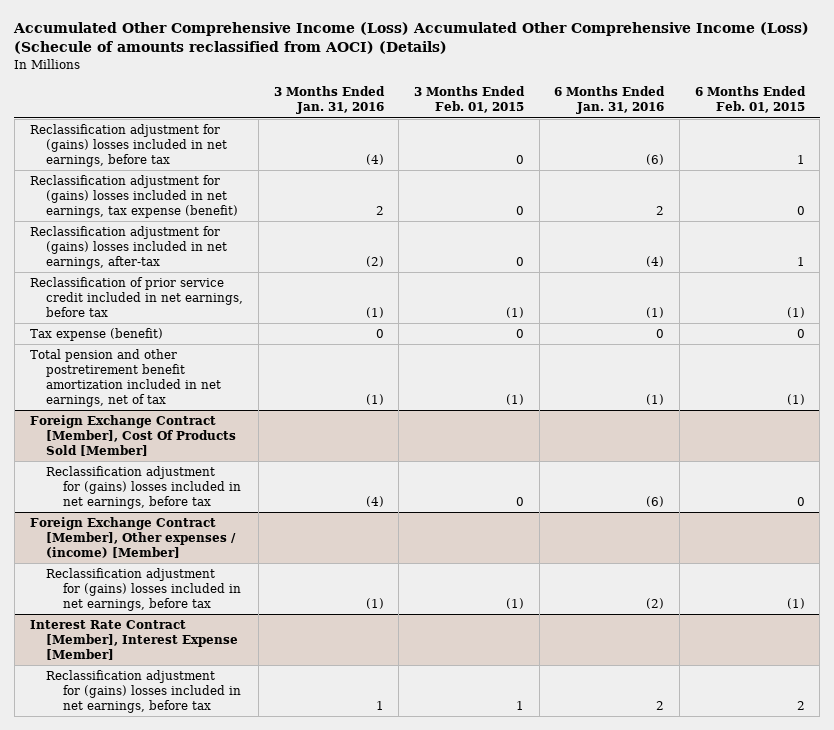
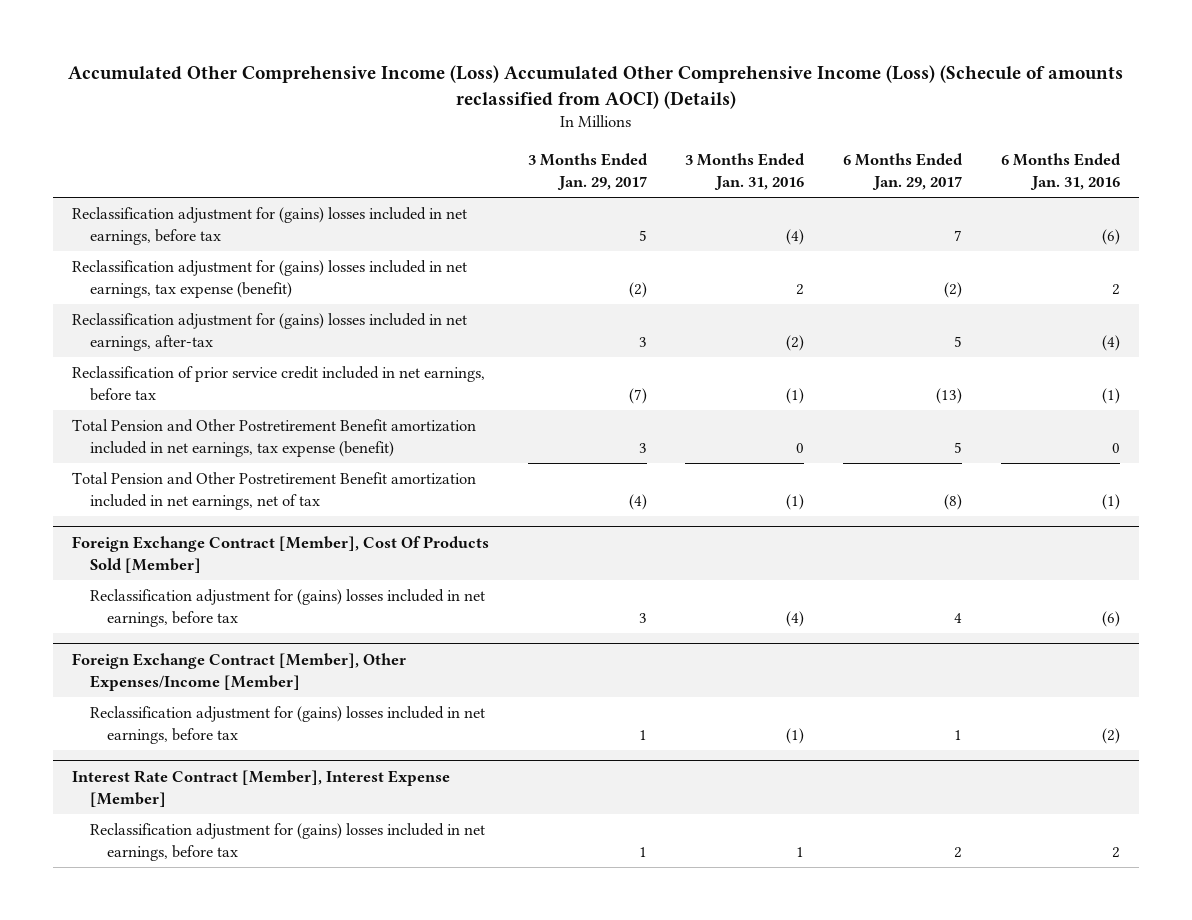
[413,86,525,114] 3 Months Ended Feb. 01, 2015 -> none
[694,86,806,114] 6 Months Ended Feb. 01, 2015 -> none
none -> [527,153,648,190] 3 Months Ended Jan. 29, 2017
none -> [842,153,963,190] 6 Months Ended Jan. 29, 2017
[29,328,163,342] Tax expense (benefit) -> [72,419,477,457] Total Pension and Other Postretirement Benefit amortization included in net earnings, tax expense (benefit)
[29,349,222,407] Total pension and other postretirement benefit amortization included in net earnings, net of tax -> [72,472,477,510] Total Pension and Other Postretirement Benefit amortization included in net earnings, net of tax
[29,517,237,559] Foreign Exchange Contract [Member], Other expenses / (income) [Member] -> [72,653,407,691] Foreign Exchange Contract [Member], Other Expenses/Income [Member]

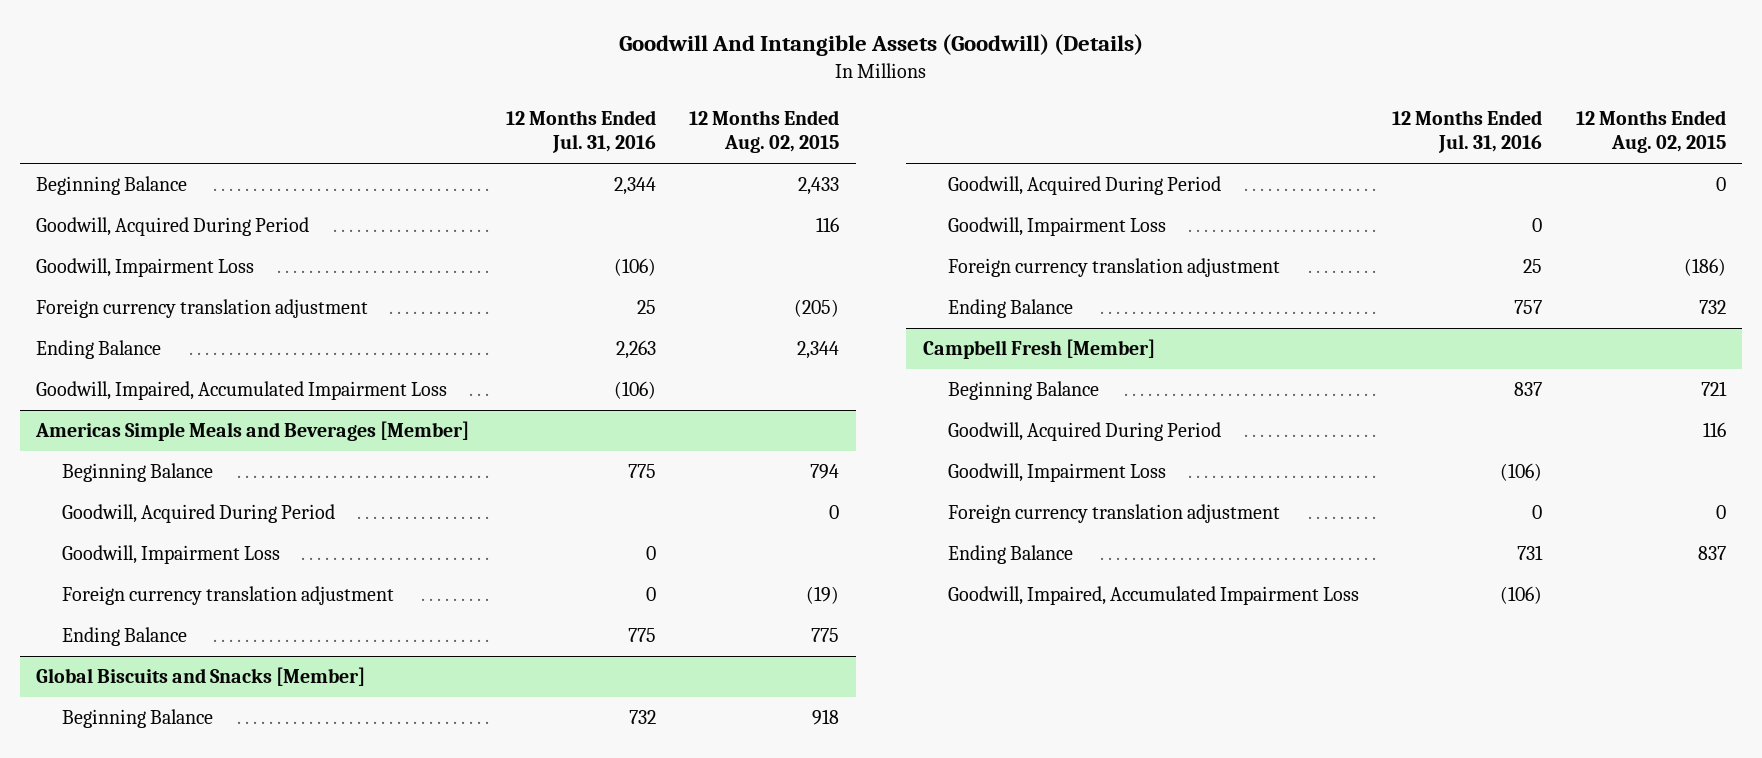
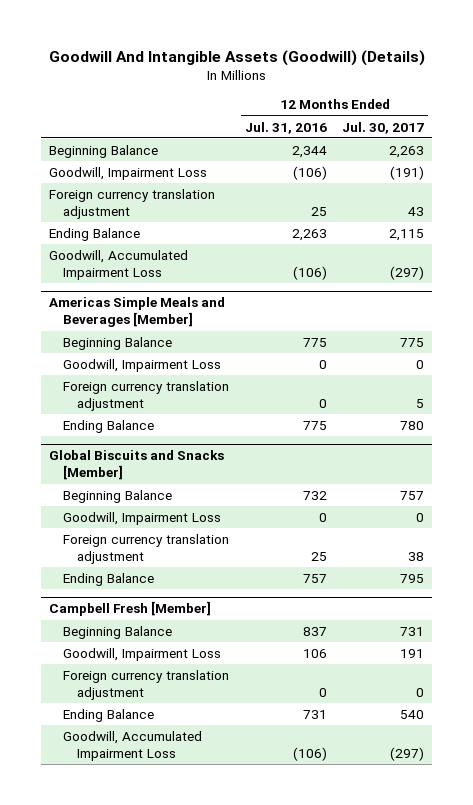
[689,109,840,154] 12 Months Ended Aug. 02, 2015 -> none
none -> [342,121,425,134] Jul. 30, 2017
[36,217,310,237] Goodwill, Acquired During Period -> none
[36,381,448,401] Goodwill, Impaired, Accumulated Impairment Loss -> [48,249,188,280] Goodwill, Accumulated Impairment Loss
[61,504,335,524] Goodwill, Acquired During Period -> none
[947,176,1221,196] Goodwill, Acquired During Period -> none
[947,422,1221,442] Goodwill, Acquired During Period -> none
[1500,463,1543,482] (106) -> [302,648,327,658] 106
[947,586,1359,606] Goodwill, Impaired, Accumulated Impairment Loss -> [62,730,202,761] Goodwill, Accumulated Impairment Loss

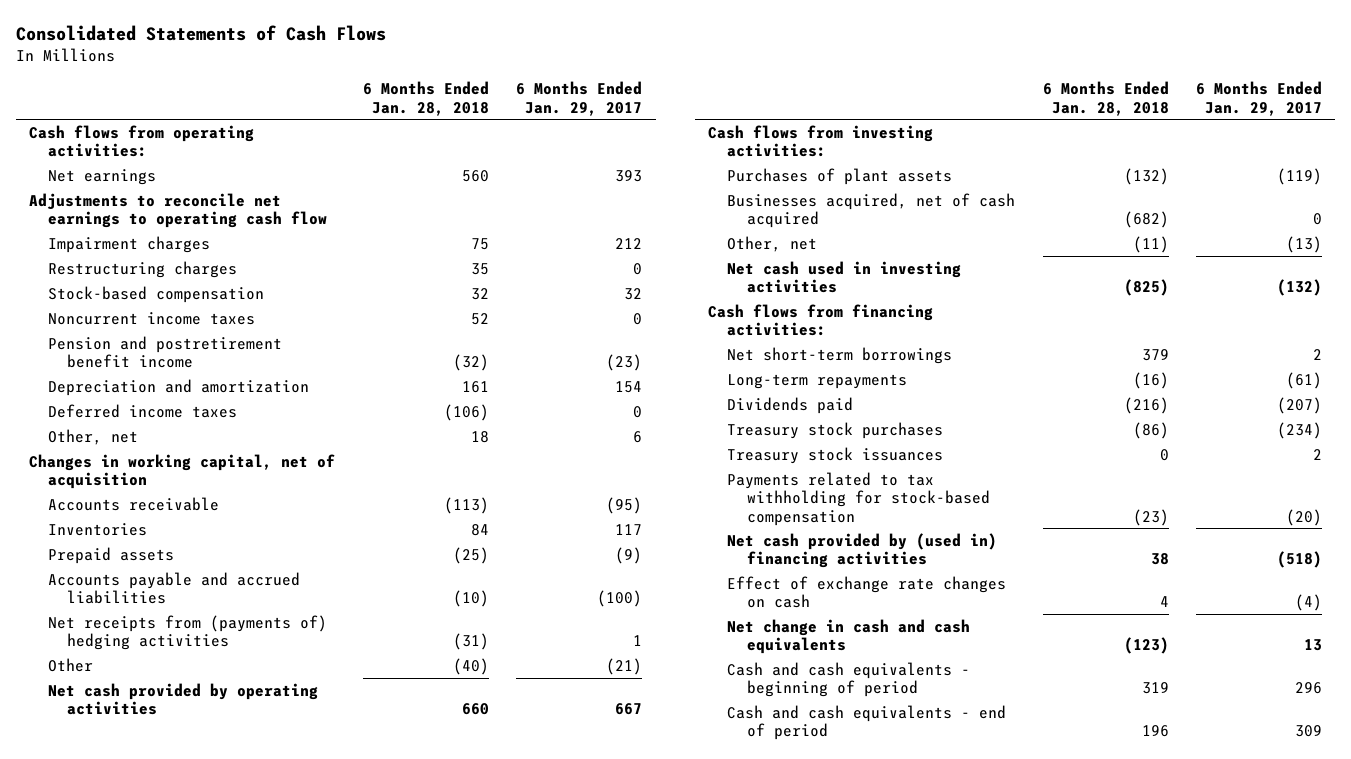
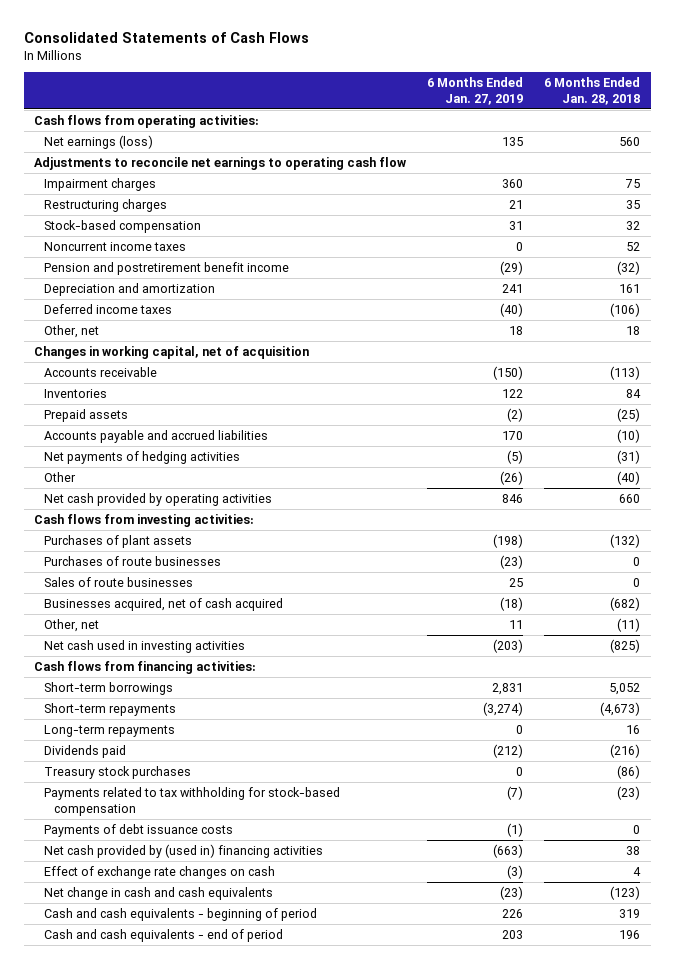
[516,81,643,116] 6 Months Ended Jan. 29, 2017 -> none
none -> [427,77,524,105] 6 Months Ended Jan. 27, 2019
[48,168,157,185] Net earnings -> [44,134,154,149] Net earnings (loss)
[48,614,328,651] Net receipts from (payments of) hedging activities -> [44,450,241,464] Net payments of hedging activities
none -> [44,555,222,566] Purchases of route businesses
none -> [44,576,194,587] Sales of route businesses
[727,346,953,364] Net short-term borrowings -> [44,681,174,695] Short-term borrowings
[1141,348,1169,361] 379 -> [609,682,641,695] 5,052
none -> [44,702,177,716] Short-term repayments
[1132,371,1169,389] (16) -> [626,724,641,734] 16
[727,446,944,464] Treasury stock issuances -> none
none -> [44,823,234,837] Payments of debt issuance costs

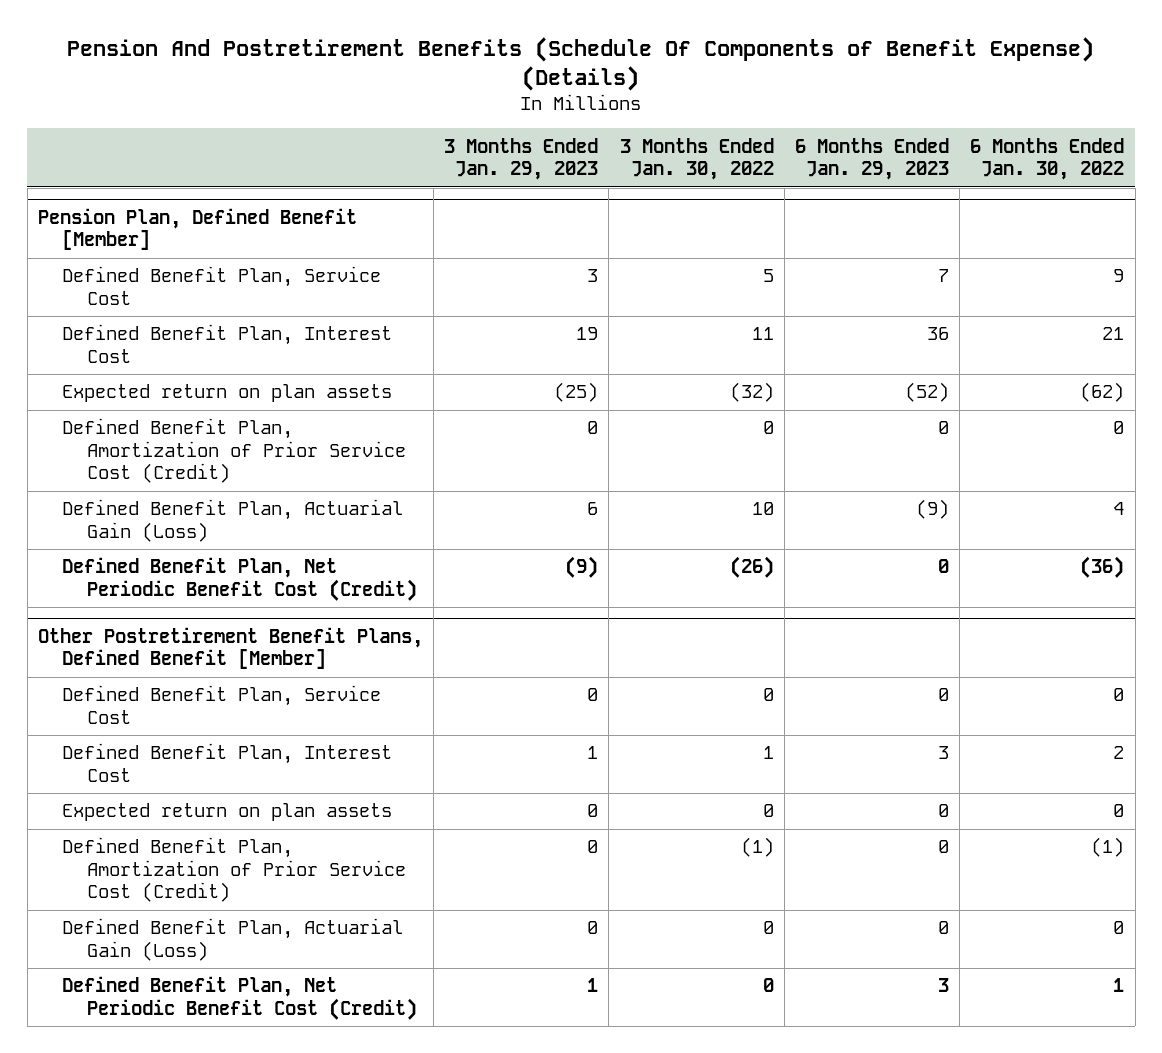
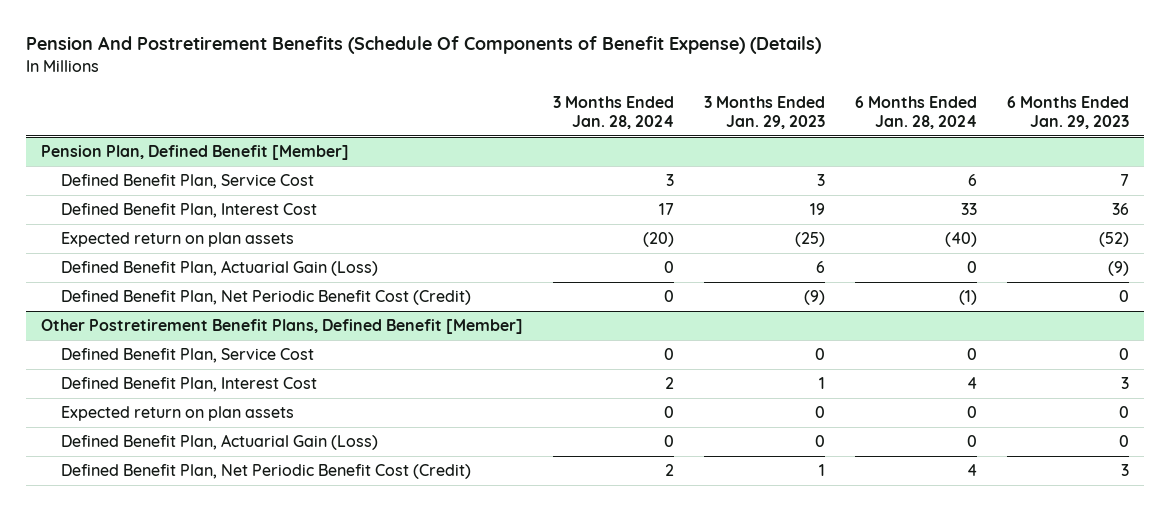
[619,137,774,181] 3 Months Ended Jan. 30, 2022 -> none
[970,137,1125,181] 6 Months Ended Jan. 30, 2022 -> none
none -> [552,95,674,129] 3 Months Ended Jan. 28, 2024
none -> [854,95,977,129] 6 Months Ended Jan. 28, 2024
[62,418,406,484] Defined Benefit Plan, Amortization of Prior Service Cost (Credit) -> none
[62,837,406,903] Defined Benefit Plan, Amortization of Prior Service Cost (Credit) -> none

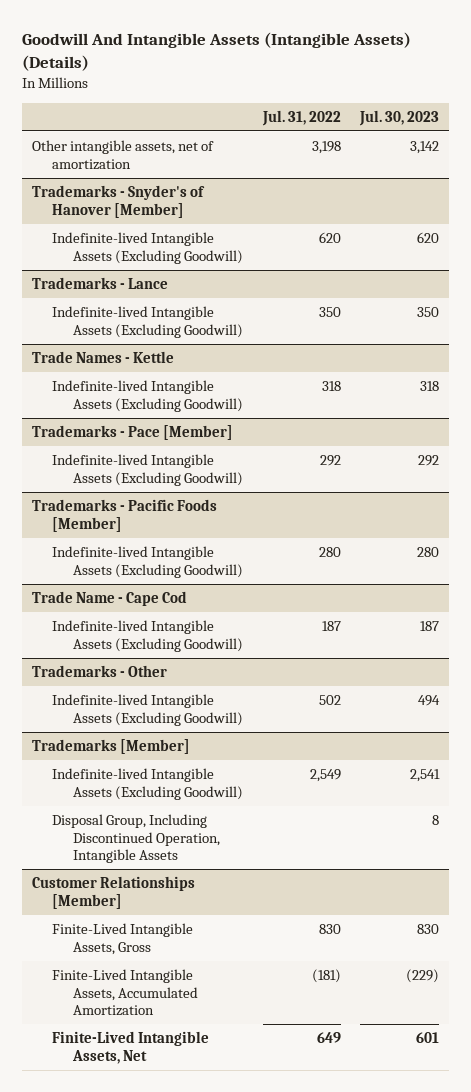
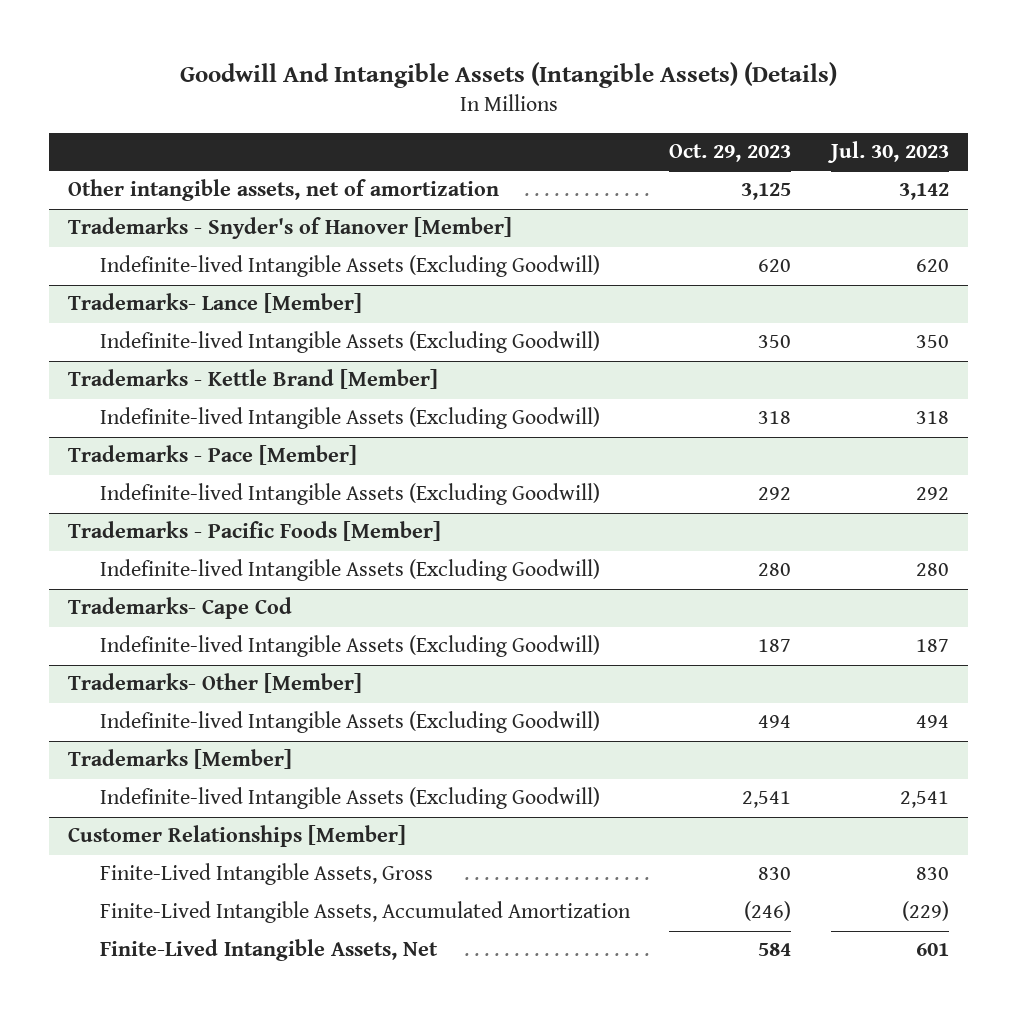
[261,109,341,126] Jul. 31, 2022 -> none
none -> [669,144,792,163] Oct. 29, 2023
[31,277,168,290] Trademarks - Lance -> [68,293,363,314] Trademarks- Lance [Member]
[31,351,174,364] Trade Names - Kettle -> none
none -> [68,369,439,390] Trademarks - Kettle Brand [Member]
[31,591,187,607] Trade Name - Cape Cod -> [68,597,293,620] Trademarks- Cape Cod
[31,665,167,678] Trademarks - Other -> [68,673,363,694] Trademarks- Other [Member]
[52,814,221,864] Disposal Group, Including Discontinued Operation, Intangible Assets -> none

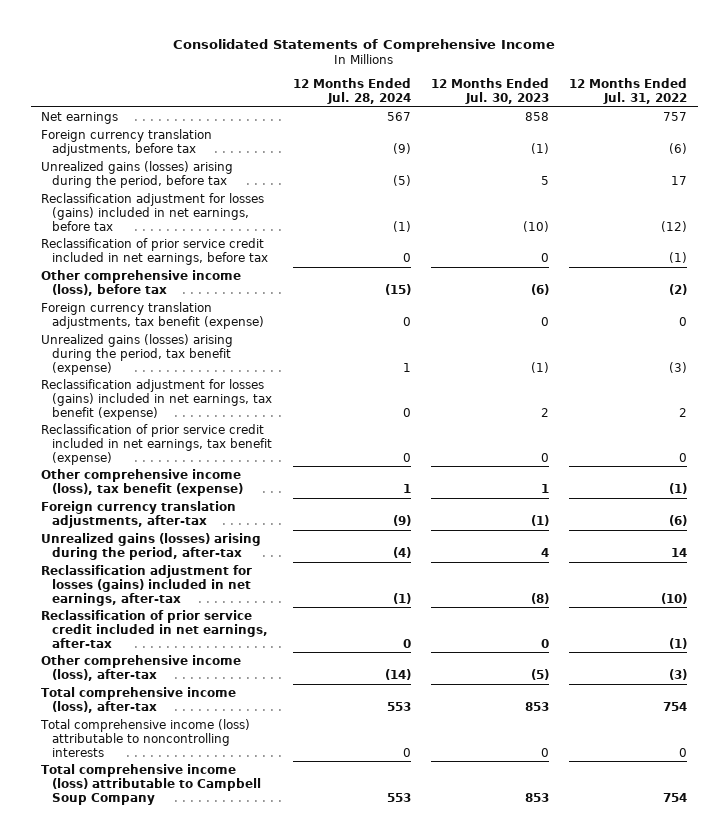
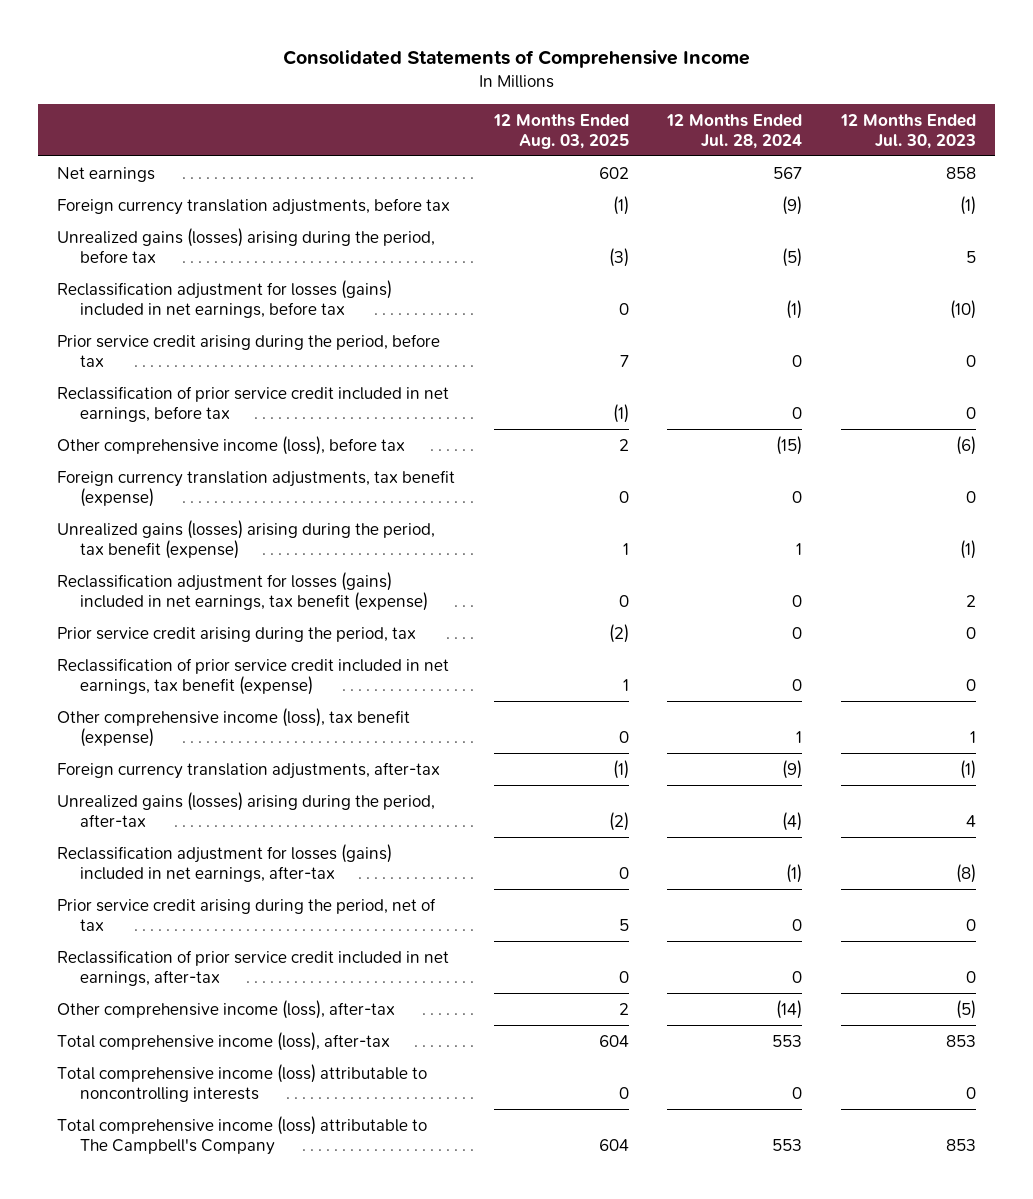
[569,78,688,105] 12 Months Ended Jul. 31, 2022 -> none
none -> [492,113,629,149] 12 Months Ended Aug. 03, 2025
none -> [57,333,441,367] Prior service credit arising during the period, before tax
none -> [57,626,417,642] Prior service credit arising during the period, tax
none -> [57,897,437,931] Prior service credit arising during the period, net of tax
[41,764,262,805] Total comprehensive income (loss) attributable to Campbell Soup Company -> [57,1115,428,1155] Total comprehensive income (loss) attributable to The Campbell's Company

